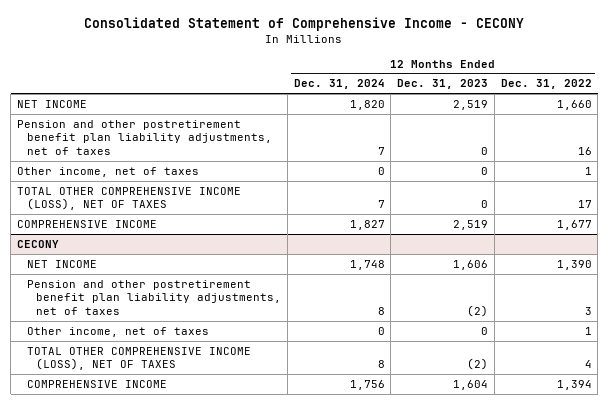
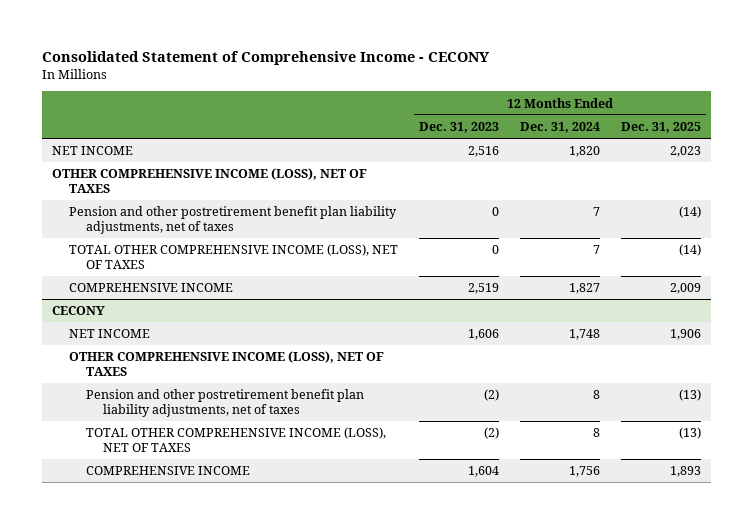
[500,79,592,90] Dec. 31, 2022 -> none
none -> [620,122,701,134] Dec. 31, 2025
[453,99,489,110] 2,519 -> [468,146,500,158] 2,516
none -> [52,168,368,194] OTHER COMPREHENSIVE INCOME (LOSS), NET OF TAXES
[17,166,200,177] Other income, net of taxes -> none
none -> [69,351,385,377] OTHER COMPREHENSIVE INCOME (LOSS), NET OF TAXES
[26,326,209,337] Other income, net of taxes -> none

